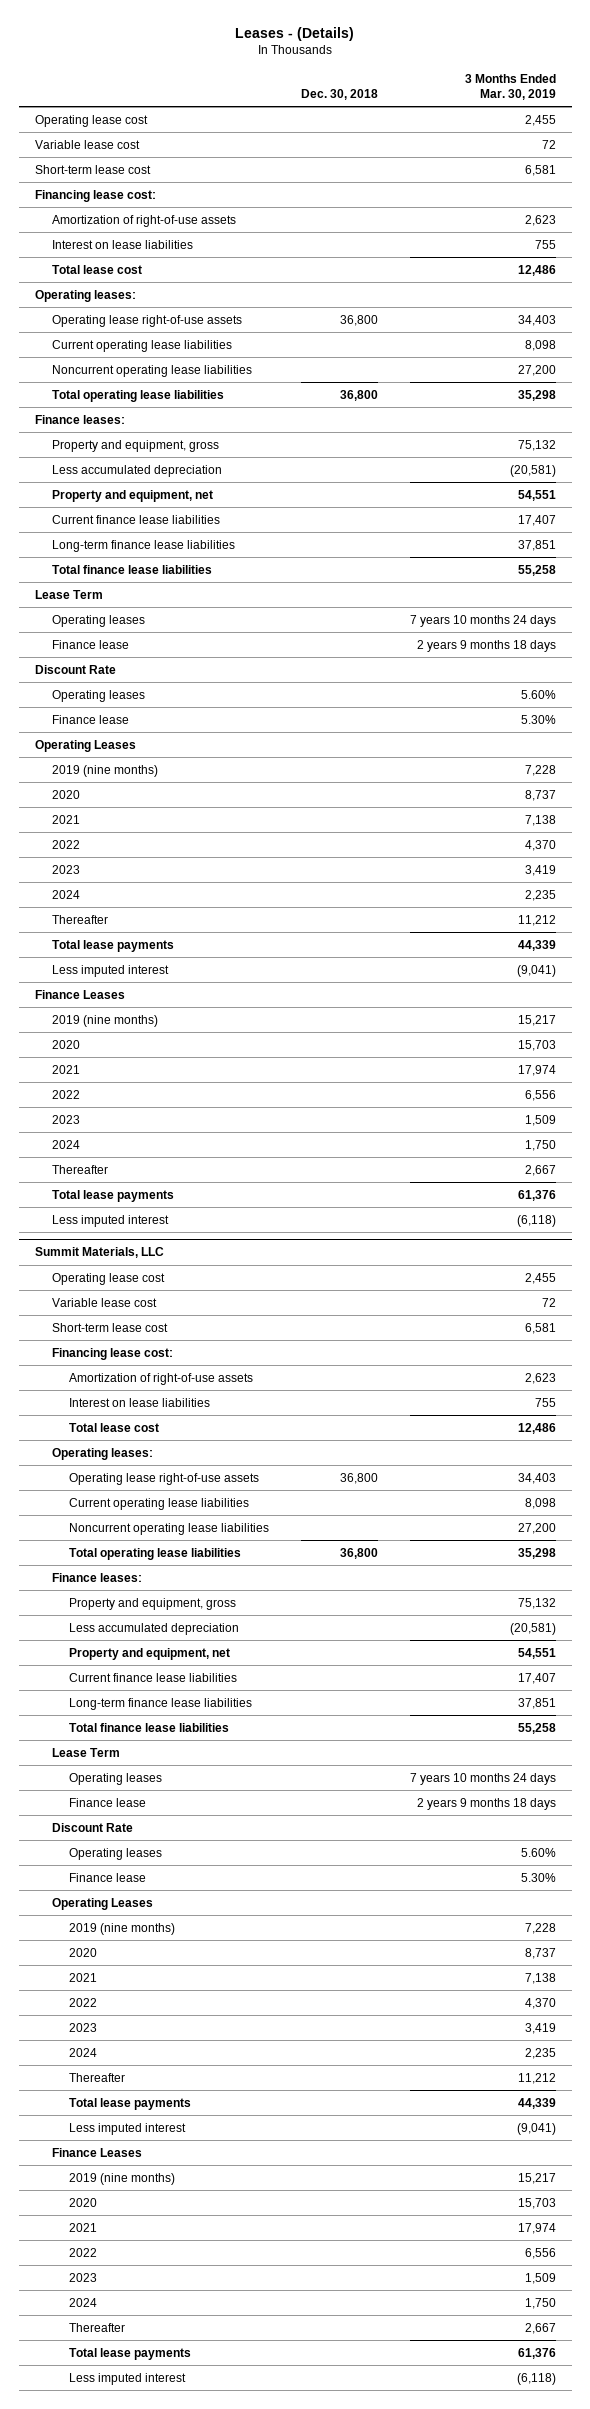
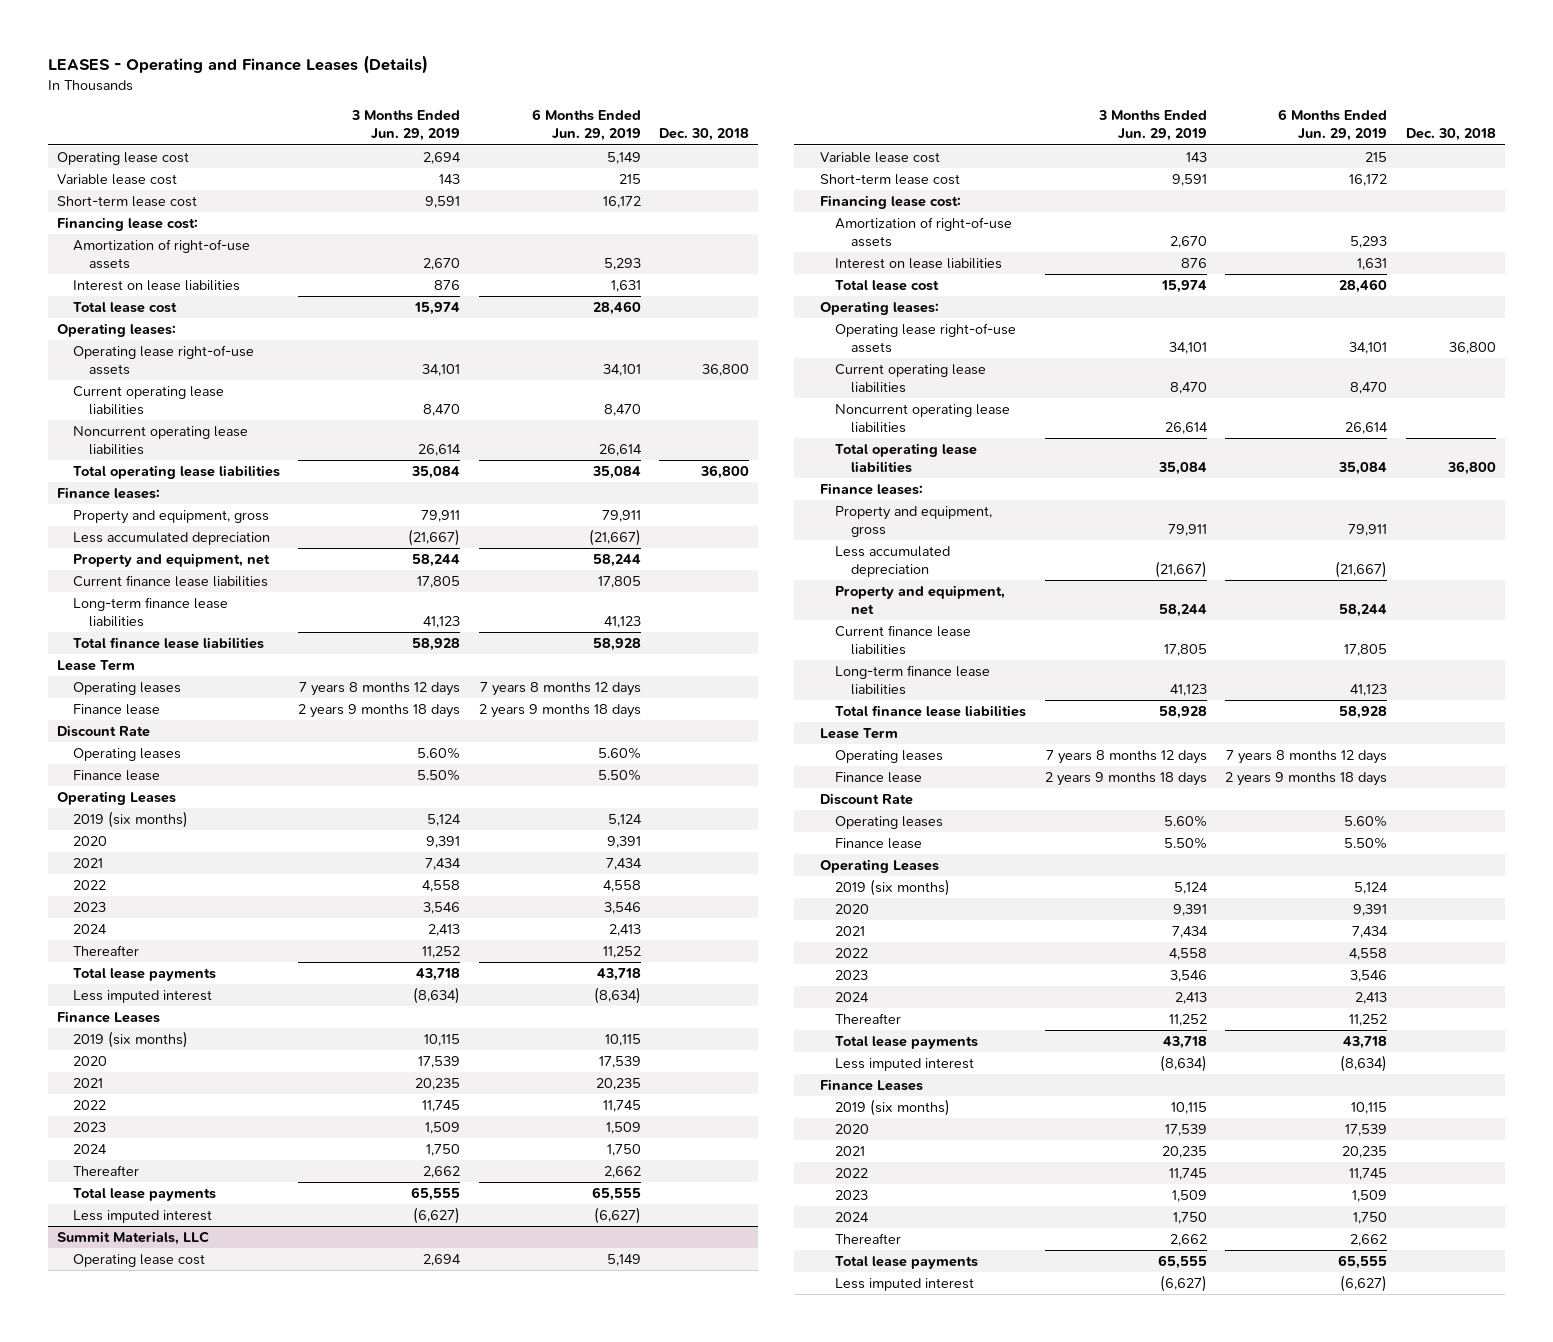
[235,26,355,41] Leases - (Details) -> [47,55,428,75] LEASES - Operating and Finance Leases (Details)
[464,73,556,101] 3 Months Ended Mar. 30, 2019 -> none
none -> [351,110,461,142] 3 Months Ended Jun. 29, 2019
none -> [531,109,641,142] 6 Months Ended Jun. 29, 2019
[51,764,158,777] 2019 (nine months) -> [72,810,188,828] 2019 (six months)
[51,1014,158,1027] 2019 (nine months) -> [72,1030,188,1048] 2019 (six months)
[68,1922,175,1935] 2019 (nine months) -> [835,878,951,896] 2019 (six months)
[68,2172,175,2185] 2019 (nine months) -> [835,1098,951,1116] 2019 (six months)

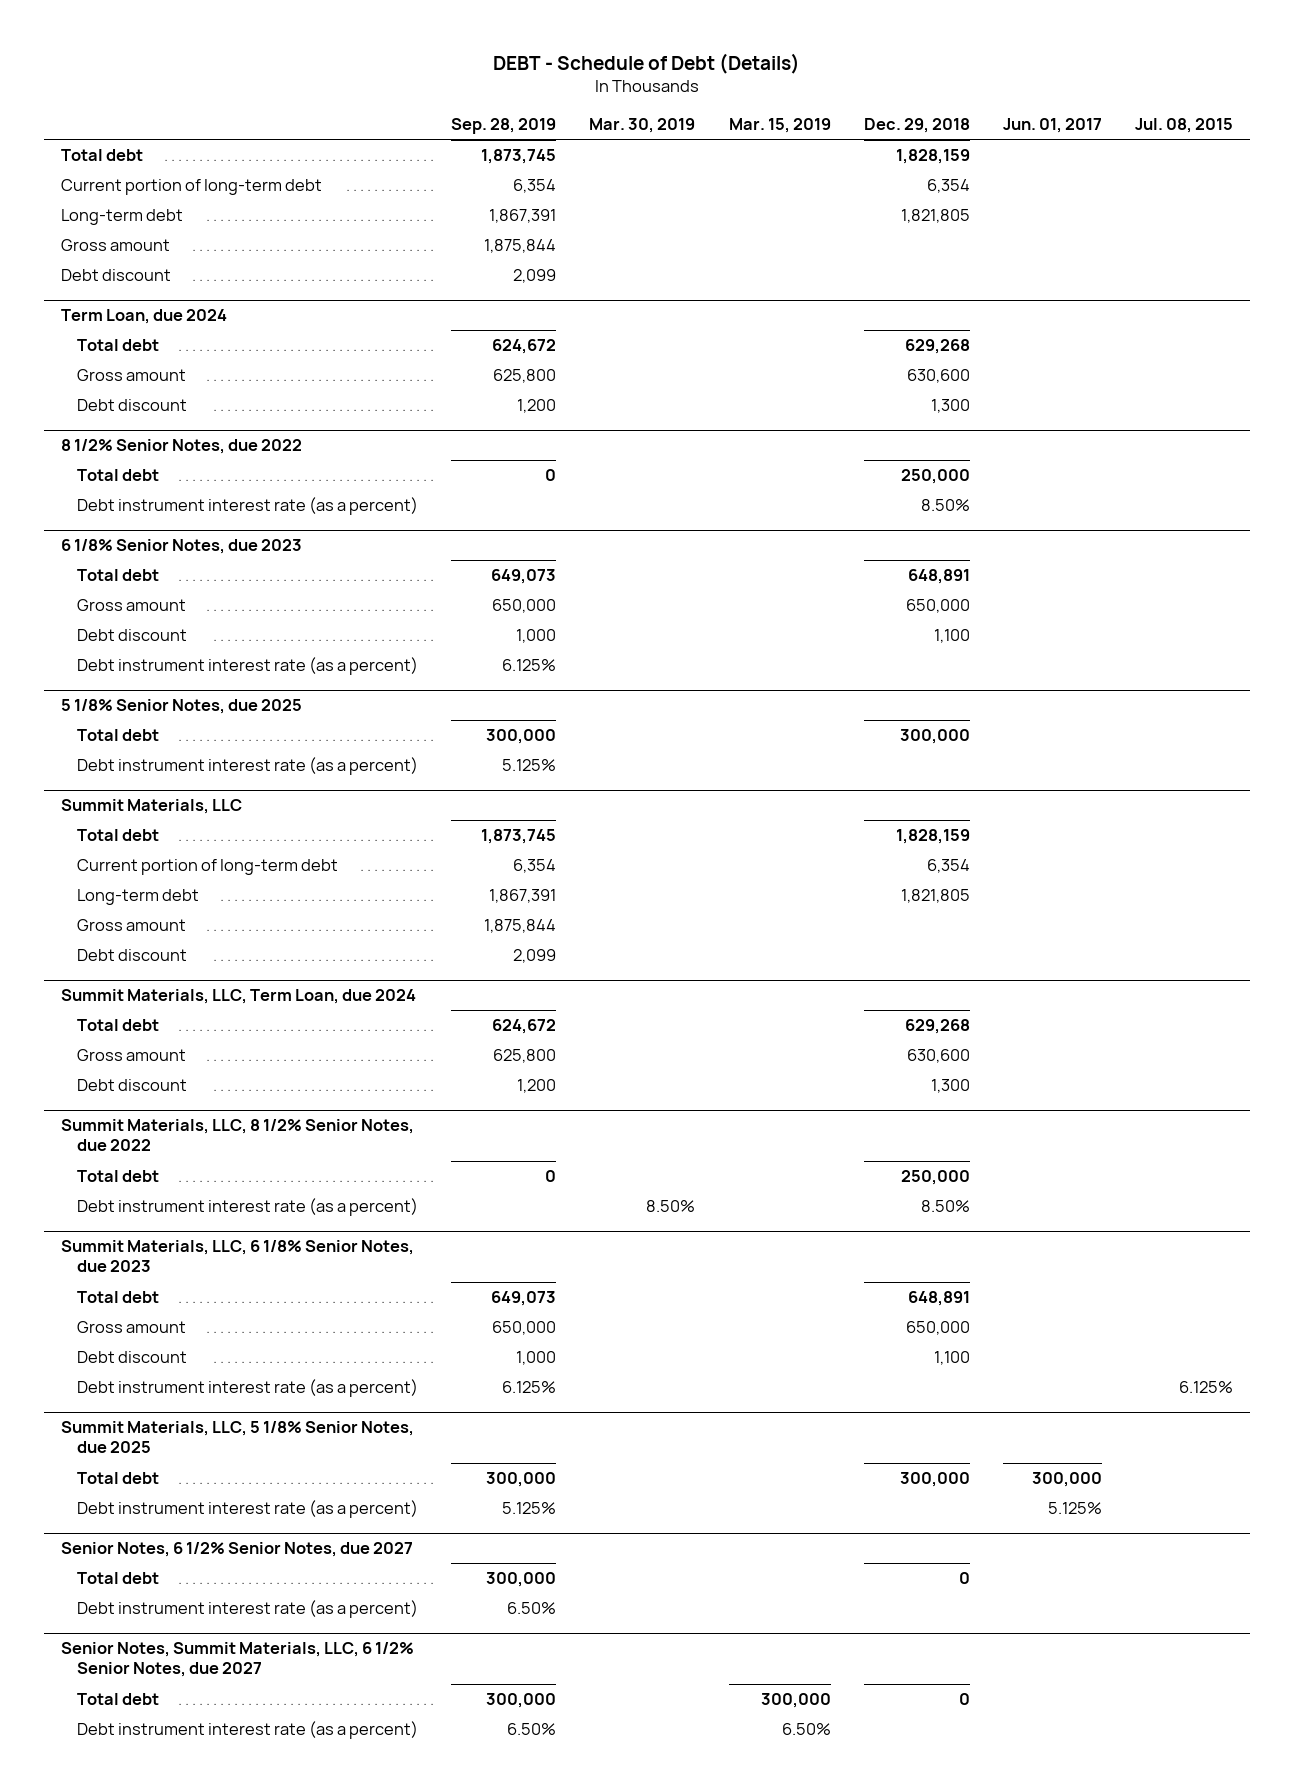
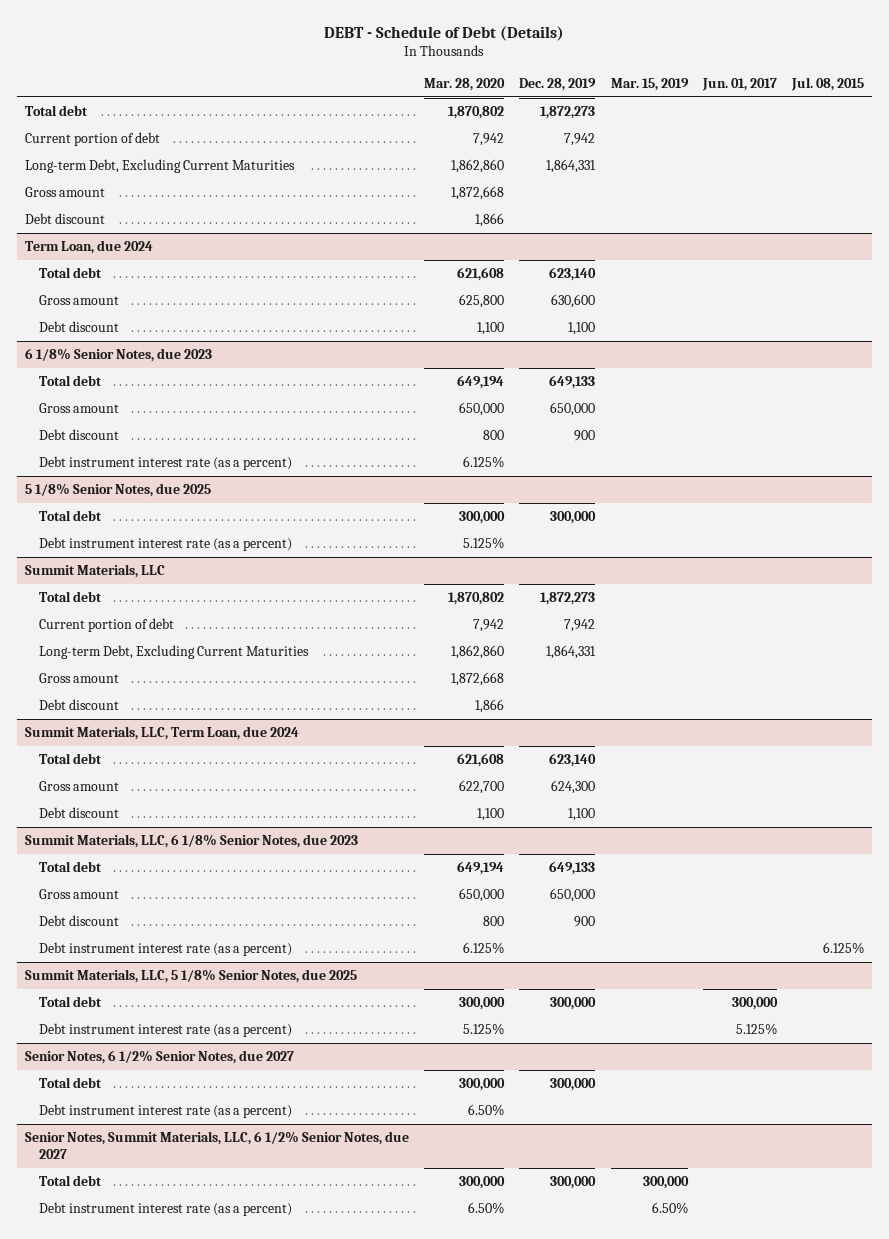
[451,118,557,135] Sep. 28, 2019 -> none
[589,118,696,134] Mar. 30, 2019 -> none
[863,118,970,134] Dec. 29, 2018 -> none
none -> [423,77,505,91] Mar. 28, 2020
none -> [519,77,597,91] Dec. 28, 2019
[60,179,322,196] Current portion of long-term debt -> [24,132,160,147] Current portion of debt
[60,209,183,226] Long-term debt -> [24,159,295,174] Long-term Debt, Excluding Current Maturities
[60,439,302,455] 8 1/2% Senior Notes, due 2022 -> none
[76,469,159,482] Total debt -> none
[76,497,418,516] Debt instrument interest rate (as a percent) -> none
[76,859,338,876] Current portion of long-term debt -> [39,618,175,633] Current portion of debt
[76,889,199,906] Long-term debt -> [39,645,310,660] Long-term Debt, Excluding Current Maturities
[60,1119,414,1152] Summit Materials, LLC, 8 1/2% Senior Notes, due 2022 -> none
[76,1170,159,1183] Total debt -> none
[76,1198,418,1217] Debt instrument interest rate (as a percent) -> none

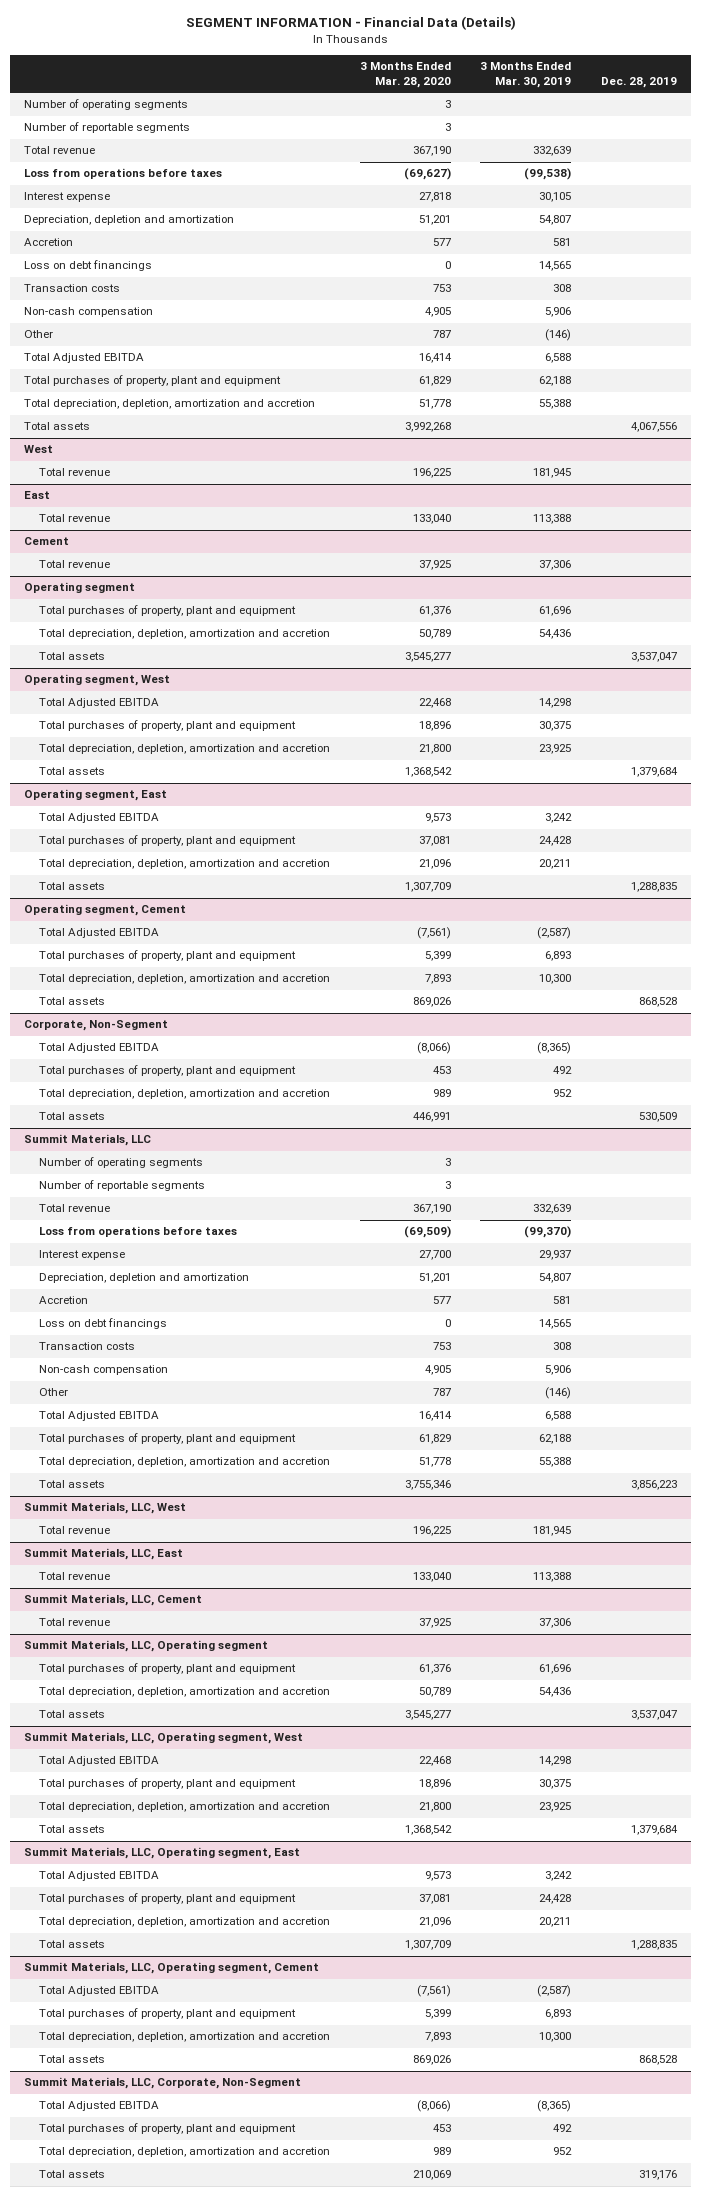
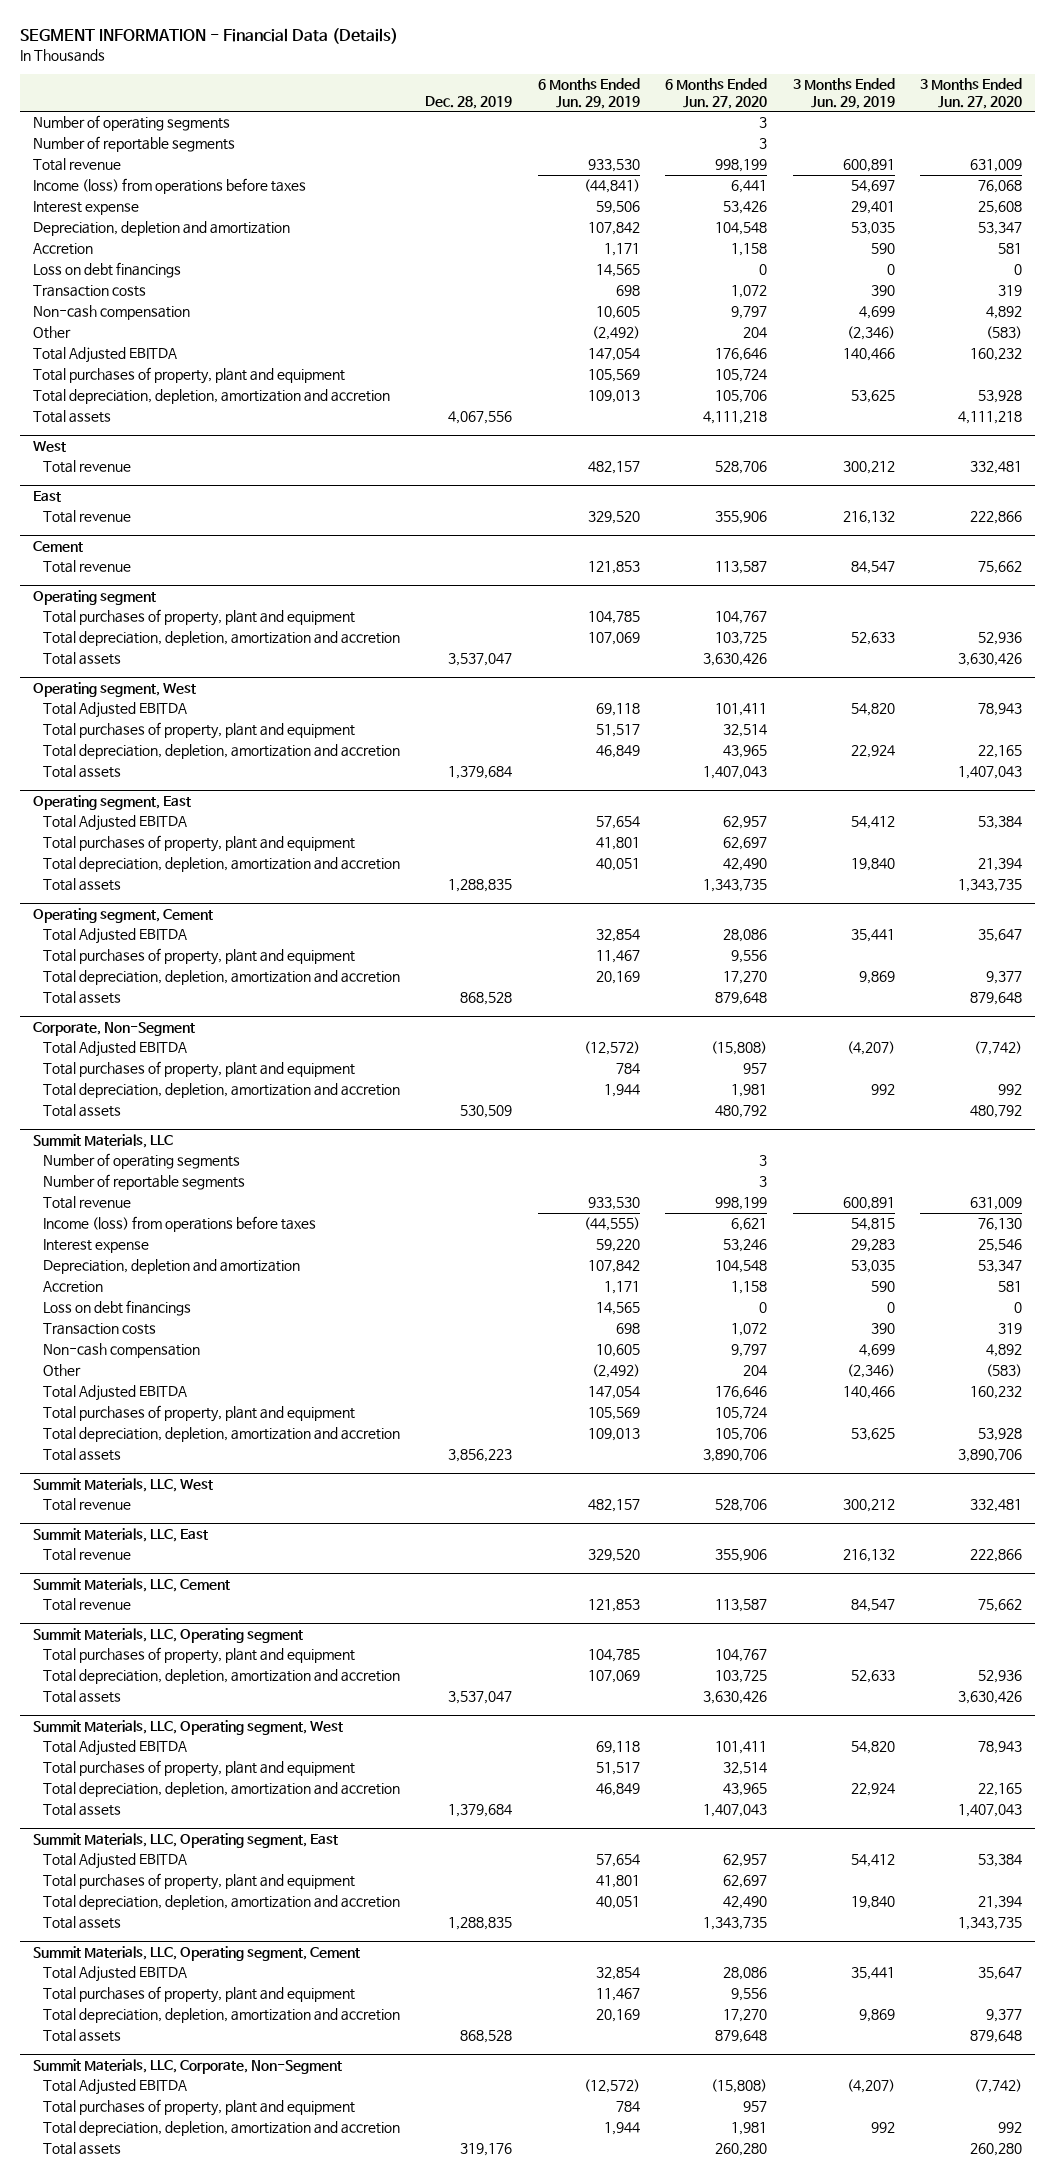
[359,62,451,88] 3 Months Ended Mar. 28, 2020 -> none
[480,62,572,88] 3 Months Ended Mar. 30, 2019 -> none
none -> [537,78,640,110] 6 Months Ended Jun. 29, 2019
none -> [665,78,768,110] 6 Months Ended Jun. 27, 2020
none -> [792,78,895,110] 3 Months Ended Jun. 29, 2019
none -> [919,78,1022,110] 3 Months Ended Jun. 27, 2020
[24,168,223,180] Loss from operations before taxes -> [32,178,306,195] Income (loss) from operations before taxes
[39,1226,238,1238] Loss from operations before taxes -> [42,1216,316,1233] Income (loss) from operations before taxes

